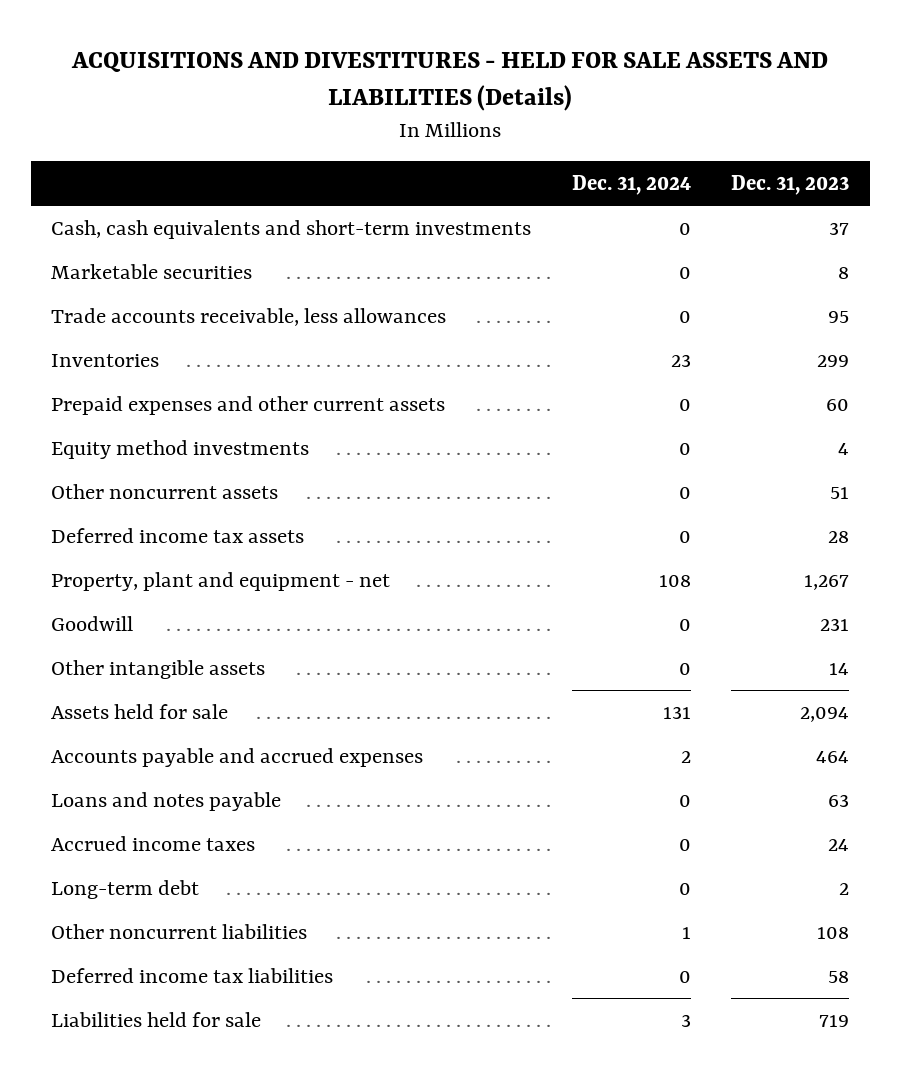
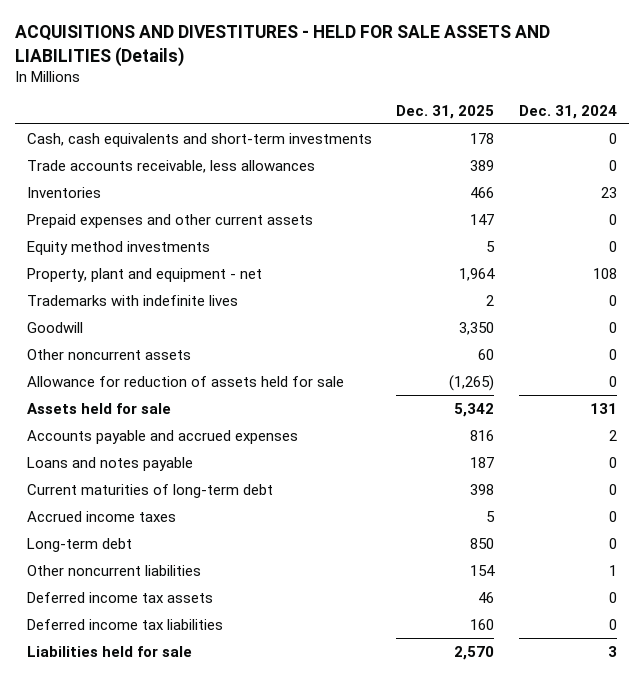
[731,175,850,196] Dec. 31, 2023 -> none
none -> [396,104,495,119] Dec. 31, 2025
[50,263,252,279] Marketable securities -> none
none -> [26,294,238,306] Trademarks with indefinite lives
[50,659,265,679] Other intangible assets -> none
[50,483,278,499] Other noncurrent assets -> [26,348,191,360] Other noncurrent assets
none -> [26,375,344,387] Allowance for reduction of assets held for sale
none -> [26,483,273,498] Current maturities of long-term debt
[50,527,304,543] Deferred income tax assets -> [26,591,213,603] Deferred income tax assets

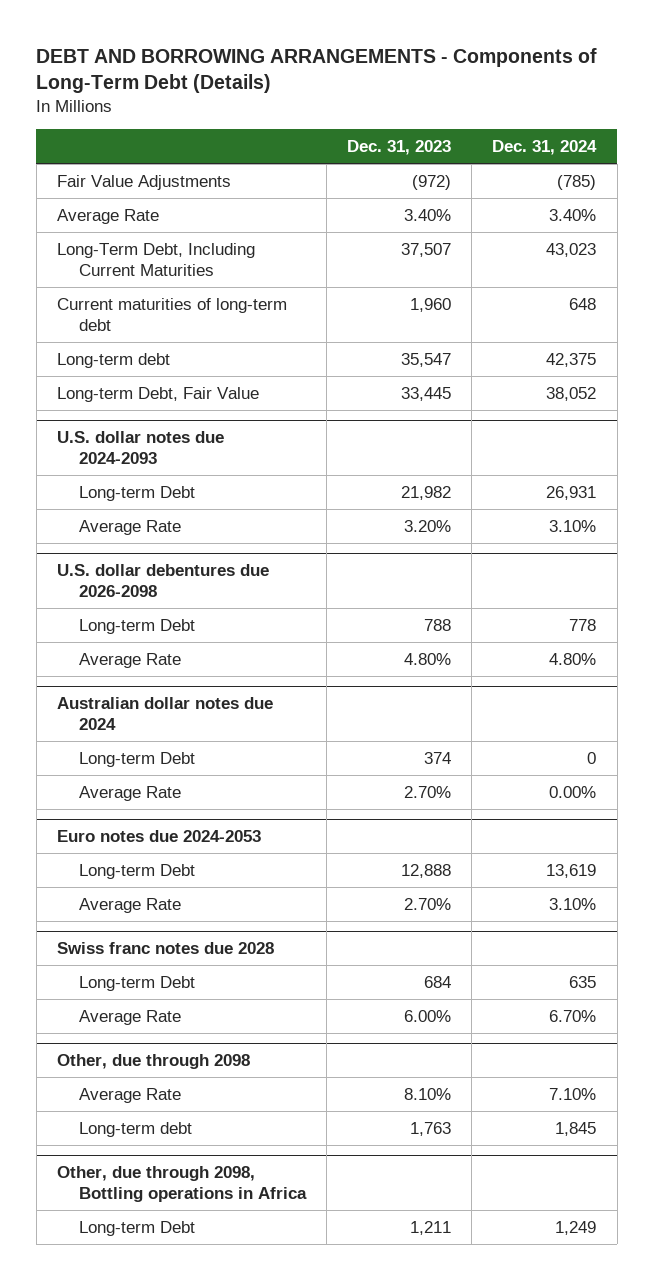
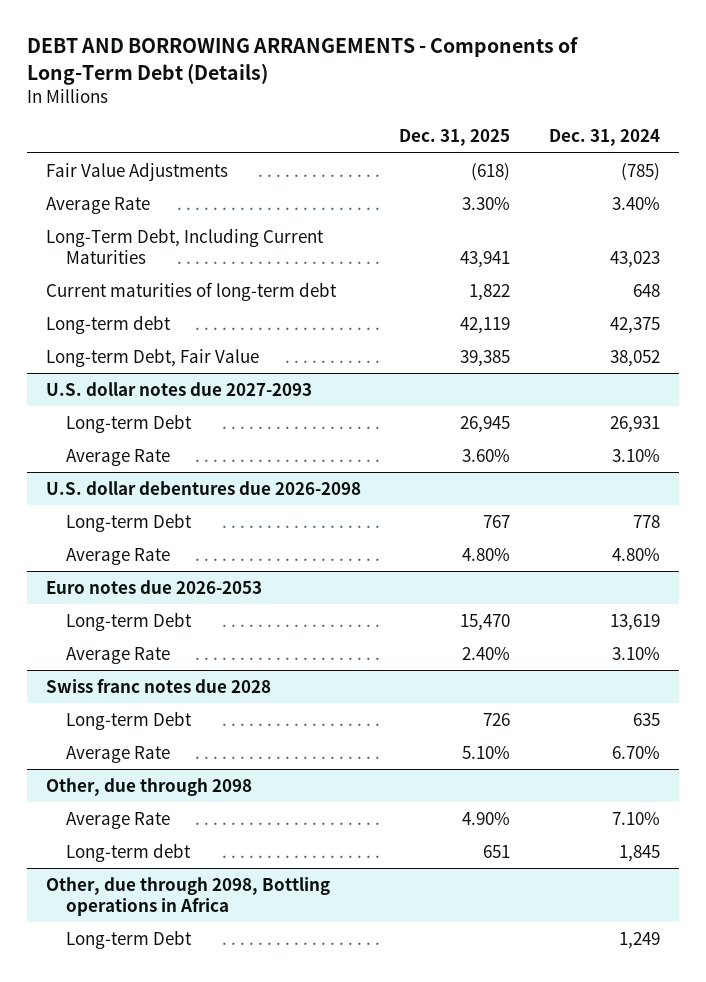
[347,139,452,155] Dec. 31, 2023 -> none
none -> [399,129,511,147] Dec. 31, 2025
[57,431,225,465] U.S. dollar notes due 2024-2093 -> [45,381,312,396] U.S. dollar notes due 2027-2093
[57,697,274,731] Australian dollar notes due 2024 -> none
[78,751,195,767] Long-term Debt -> none
[78,785,181,801] Average Rate -> none
[57,830,262,843] Euro notes due 2024-2053 -> [45,579,262,594] Euro notes due 2026-2053

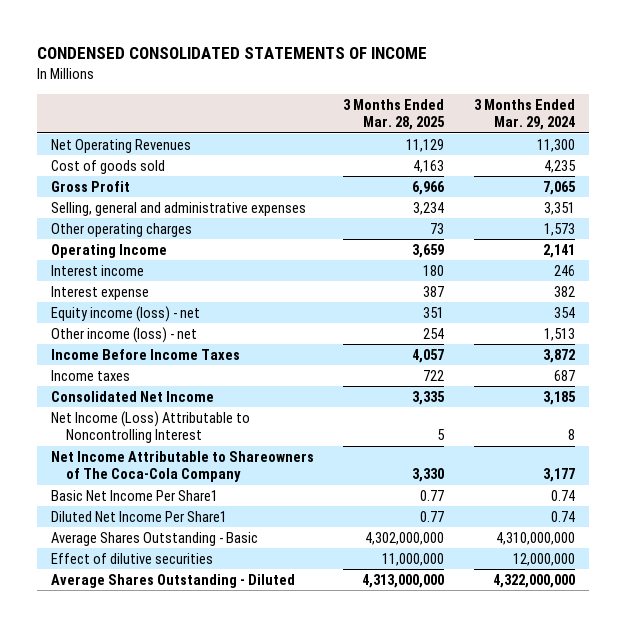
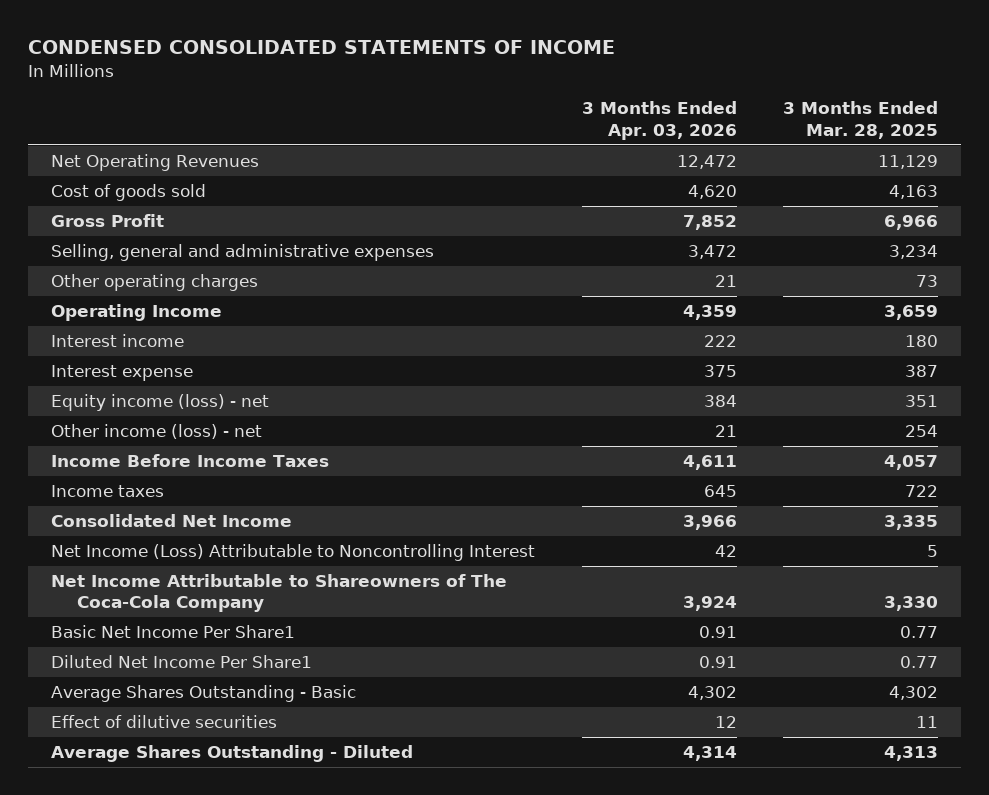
[473,98,575,131] 3 Months Ended Mar. 29, 2024 -> none
none -> [581,101,737,141] 3 Months Ended Apr. 03, 2026
[365,531,445,545] 4,302,000,000 -> [888,685,938,700] 4,302
[382,552,445,566] 11,000,000 -> [915,715,938,728] 11
[362,573,445,588] 4,313,000,000 -> [883,745,938,761] 4,313

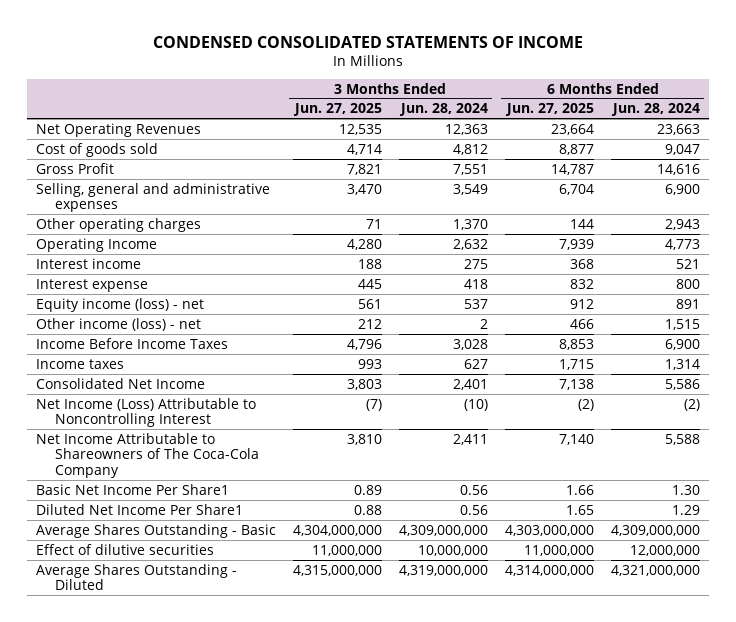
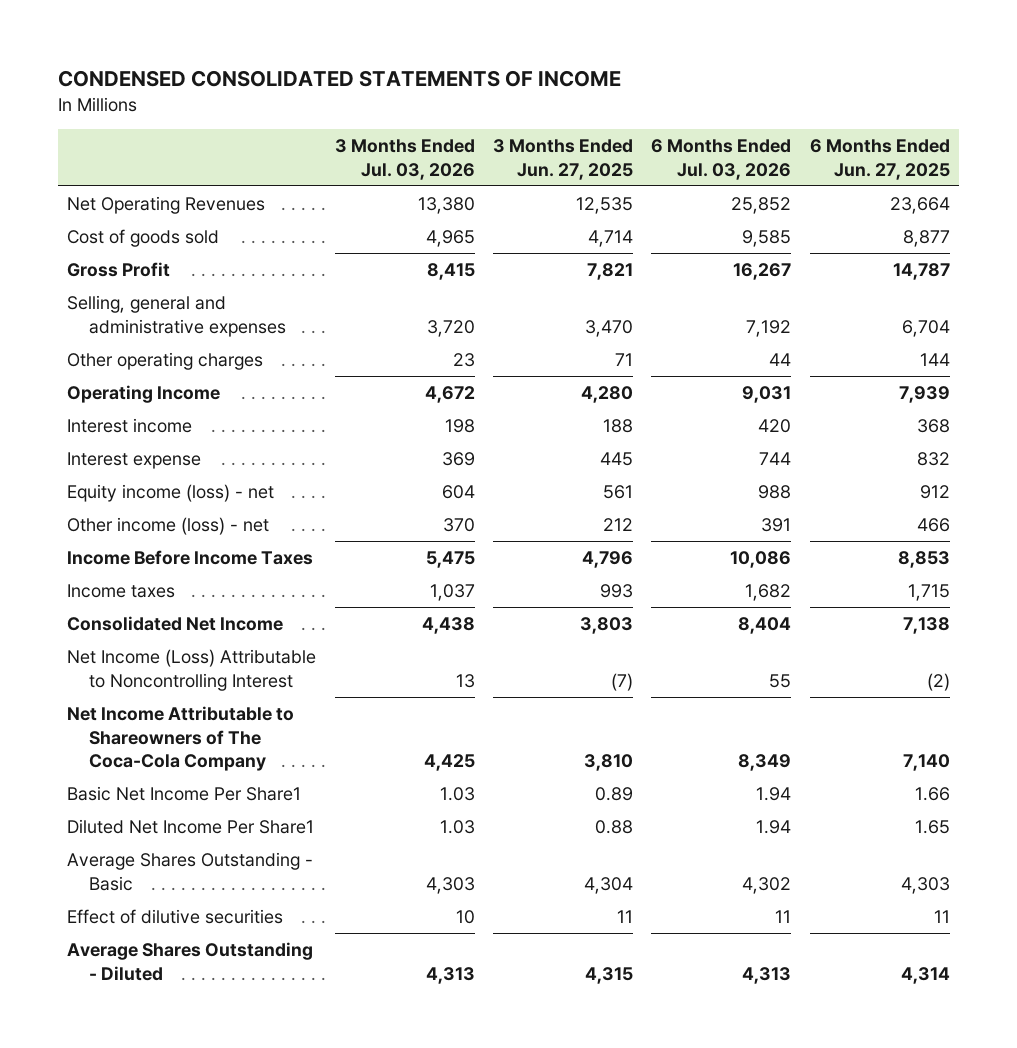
[398,103,488,117] Jun. 28, 2024 -> none
[611,103,701,117] Jun. 28, 2024 -> none
none -> [334,139,475,180] 3 Months Ended Jul. 03, 2026
none -> [651,139,792,180] 6 Months Ended Jul. 03, 2026
[292,524,382,536] 4,304,000,000 -> [584,876,634,894] 4,304
[505,524,595,536] 4,303,000,000 -> [900,876,950,894] 4,303
[311,544,382,556] 11,000,000 -> [617,910,634,924] 11
[524,544,595,556] 11,000,000 -> [933,910,950,924] 11
[292,564,382,576] 4,315,000,000 -> [585,966,634,984] 4,315
[505,564,595,576] 4,314,000,000 -> [900,966,950,984] 4,314

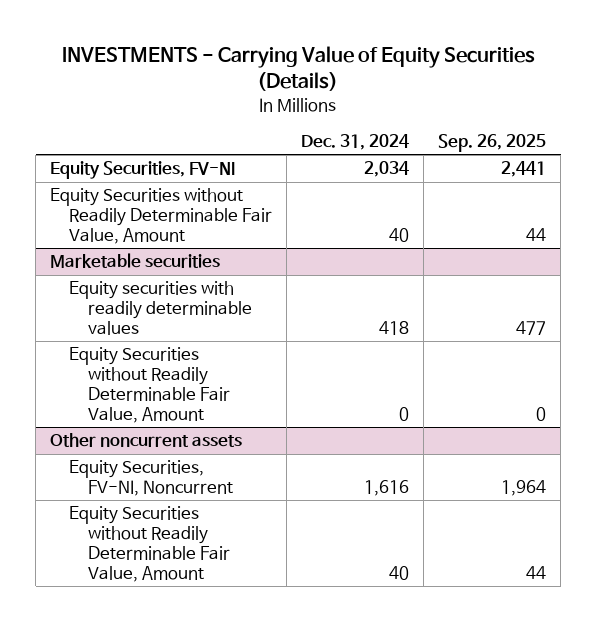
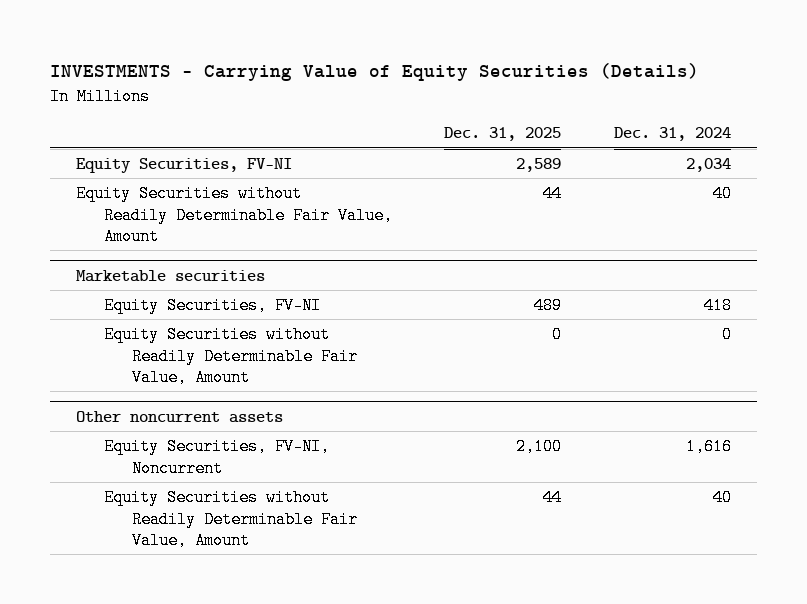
[438,133,547,152] Sep. 26, 2025 -> none
none -> [444,127,562,142] Dec. 31, 2025
[68,281,252,336] Equity securities with readily determinable values -> [103,297,321,315] Equity Securities, FV-NI

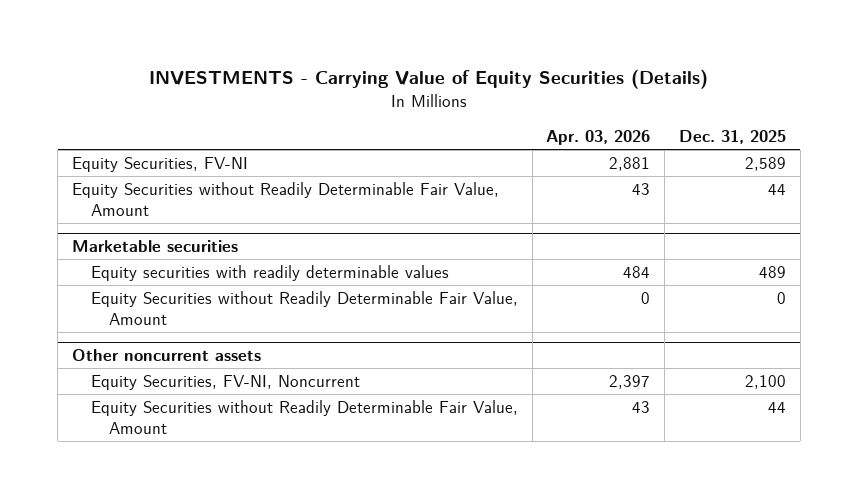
[613,127,731,142] Dec. 31, 2024 -> none
none -> [546,130,651,146] Apr. 03, 2026
[103,297,321,315] Equity Securities, FV-NI -> [90,264,449,281] Equity securities with readily determinable values

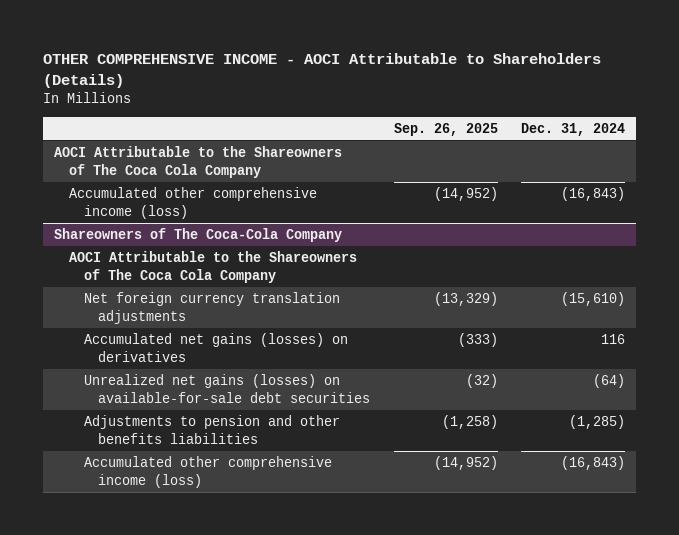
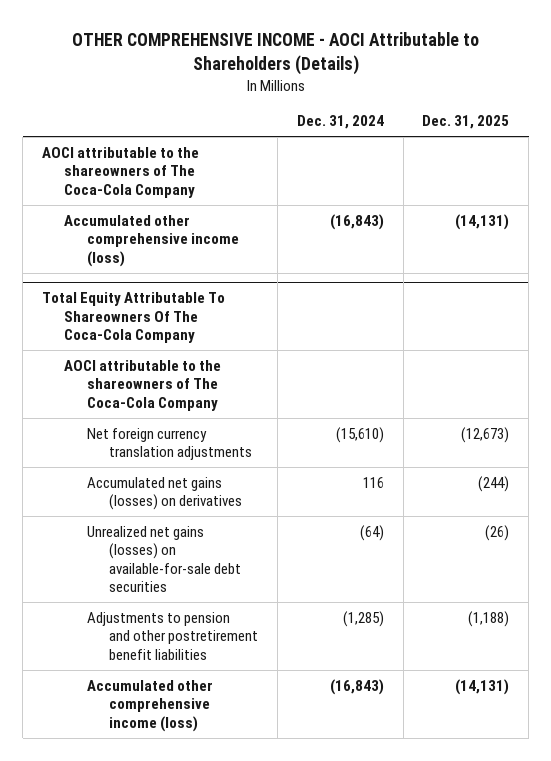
[393,122,498,136] Sep. 26, 2025 -> none
none -> [422,115,510,130] Dec. 31, 2025
[54,146,343,178] AOCI Attributable to the Shareowners of The Coca Cola Company -> [41,146,199,198] AOCI attributable to the shareowners of The Coca-Cola Company
[54,228,343,243] Shareowners of The Coca-Cola Company -> [41,292,225,344] Total Equity Attributable To Shareowners Of The Coca-Cola Company
[69,251,358,283] AOCI Attributable to the Shareowners of The Coca Cola Company -> [64,359,222,411] AOCI attributable to the shareowners of The Coca-Cola Company
[83,415,340,444] Adjustments to pension and other benefits liabilities -> [86,611,259,660] Adjustments to pension and other postretirement benefit liabilities

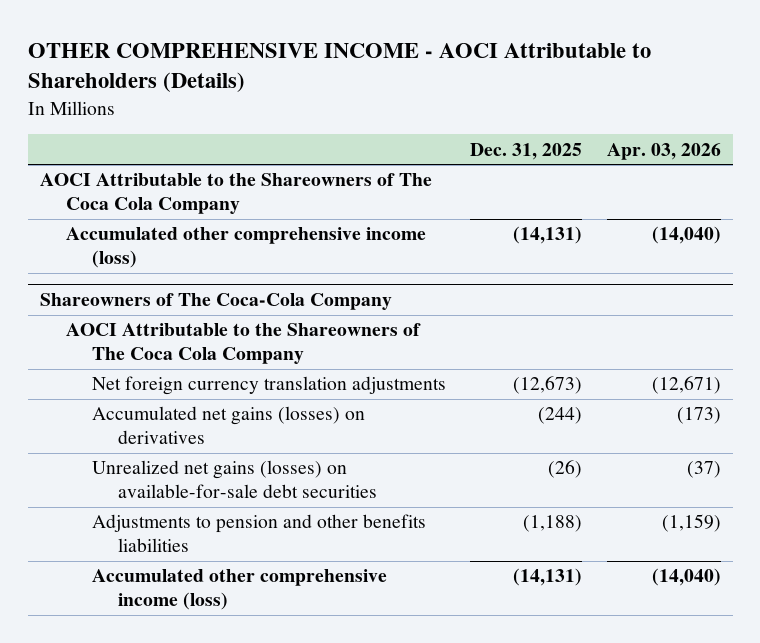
[296,115,384,130] Dec. 31, 2024 -> none
none -> [606,142,721,160] Apr. 03, 2026
[41,146,199,198] AOCI attributable to the shareowners of The Coca-Cola Company -> [39,173,432,215] AOCI Attributable to the Shareowners of The Coca Cola Company
[41,292,225,344] Total Equity Attributable To Shareowners Of The Coca-Cola Company -> [39,293,392,311] Shareowners of The Coca-Cola Company
[64,359,222,411] AOCI attributable to the shareowners of The Coca-Cola Company -> [65,323,421,365] AOCI Attributable to the Shareowners of The Coca Cola Company
[86,611,259,660] Adjustments to pension and other postretirement benefit liabilities -> [91,514,426,553] Adjustments to pension and other benefits liabilities

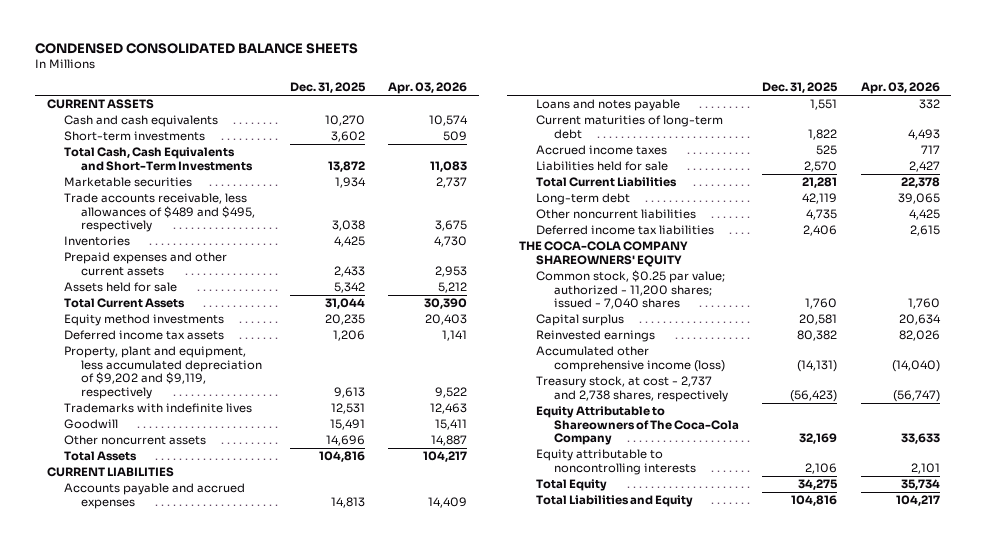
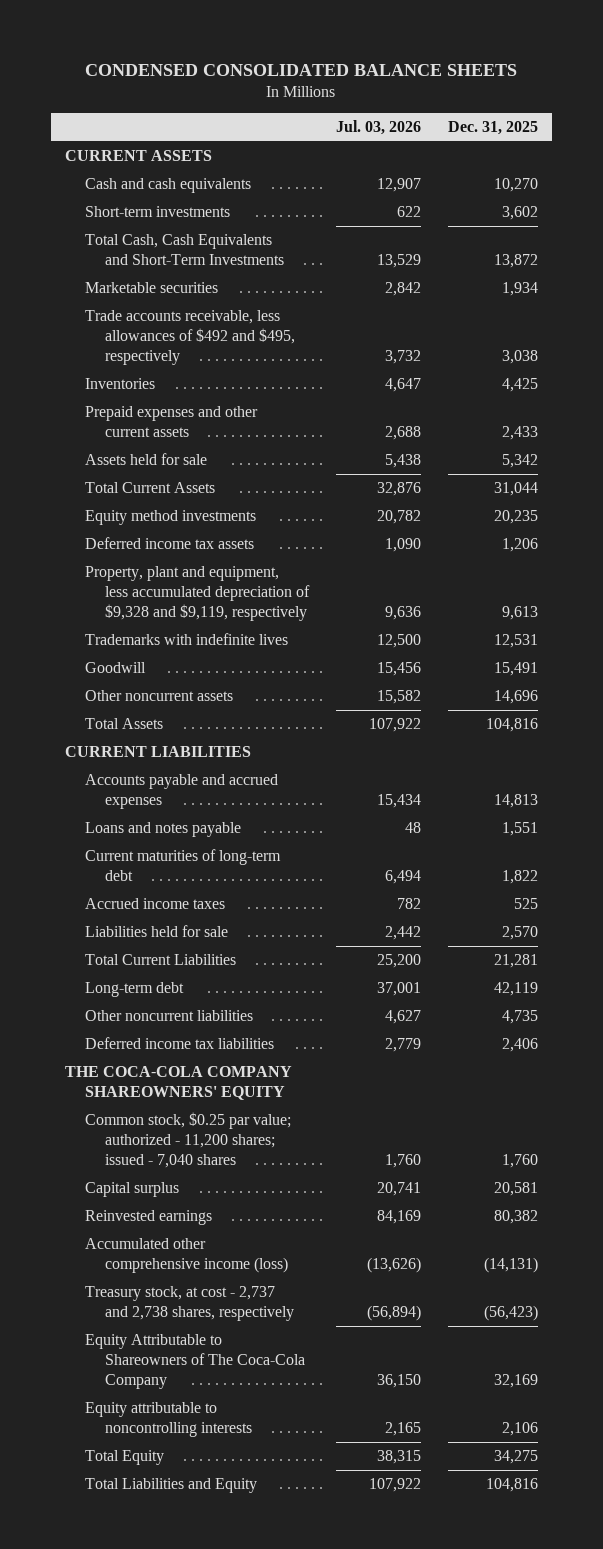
[388,82,468,95] Apr. 03, 2026 -> none
none -> [336,120,422,136] Jul. 03, 2026
[64,193,256,233] Trade accounts receivable, less allowances of $489 and $495, respectively -> [84,310,296,365] Trade accounts receivable, less allowances of $492 and $495, respectively
[64,346,263,399] Property, plant and equipment, less accumulated depreciation of $9,202 and $9,119, respectively -> [84,566,311,621] Property, plant and equipment, less accumulated depreciation of $9,328 and $9,119, respectively

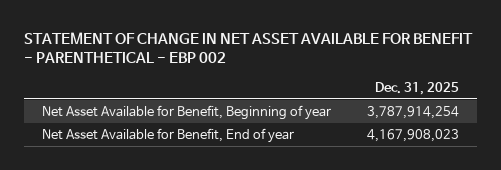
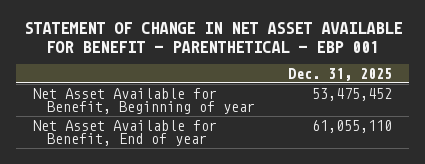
[24,31,474,64] STATEMENT OF CHANGE IN NET ASSET AVAILABLE FOR BENEFIT - PARENTHETICAL - EBP 002 -> [23,22,402,53] STATEMENT OF CHANGE IN NET ASSET AVAILABLE FOR BENEFIT - PARENTHETICAL - EBP 001
[366,105,459,119] 3,787,914,254 -> [312,87,393,101] 53,475,452
[366,128,459,142] 4,167,908,023 -> [312,119,393,133] 61,055,110

